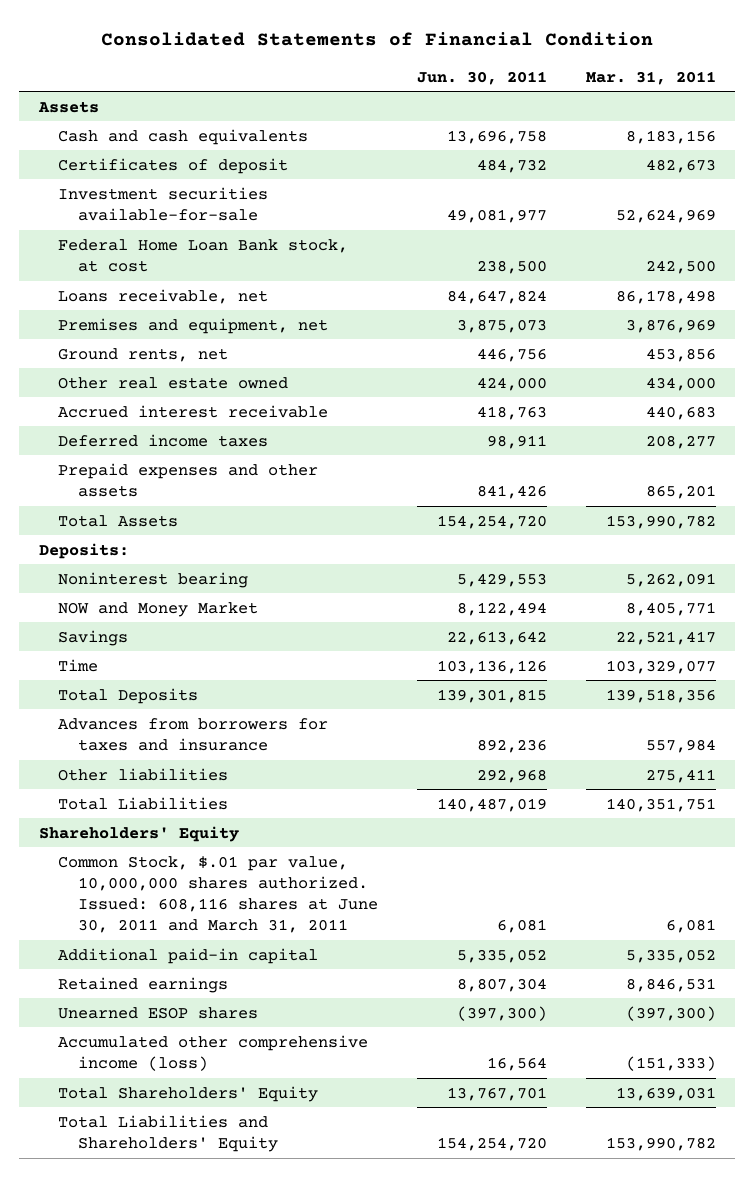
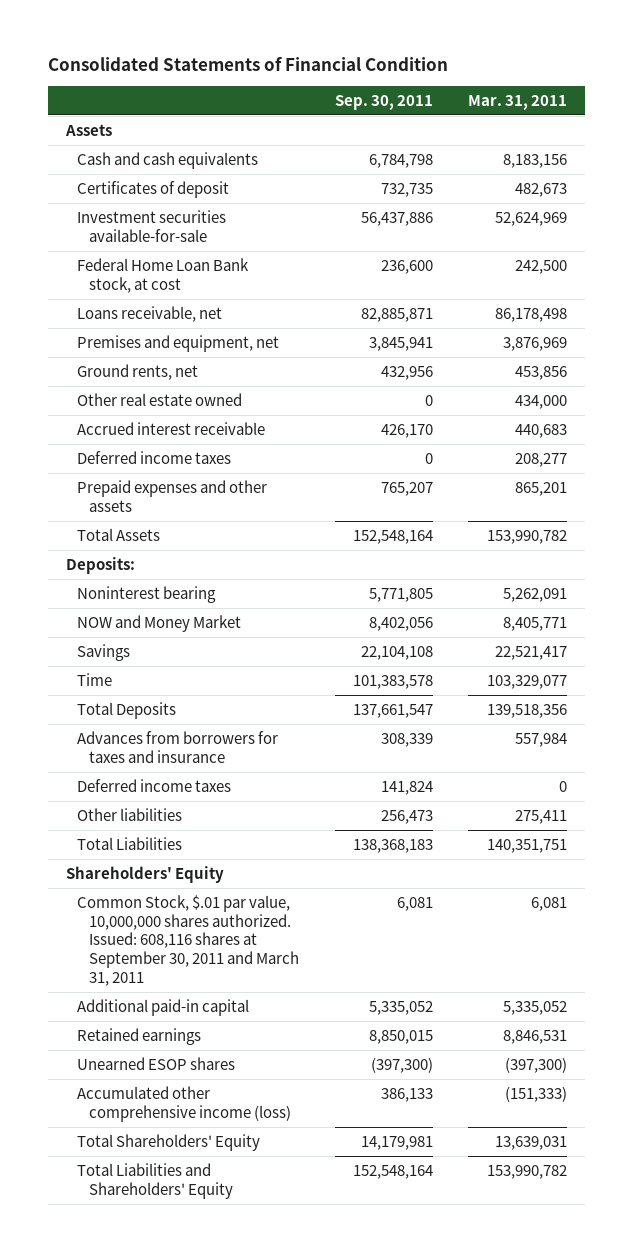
[417,70,548,85] Jun. 30, 2011 -> none
none -> [334,94,433,110] Sep. 30, 2011
none -> [77,778,232,792] Deferred income taxes
[58,855,379,934] Common Stock, $.01 par value, 10,000,000 shares authorized. Issued: 608,116 shares at June 30, 2011 and March 31, 2011 -> [77,894,299,986] Common Stock, $.01 par value, 10,000,000 shares authorized. Issued: 608,116 shares at September 30, 2011 and March 31, 2011

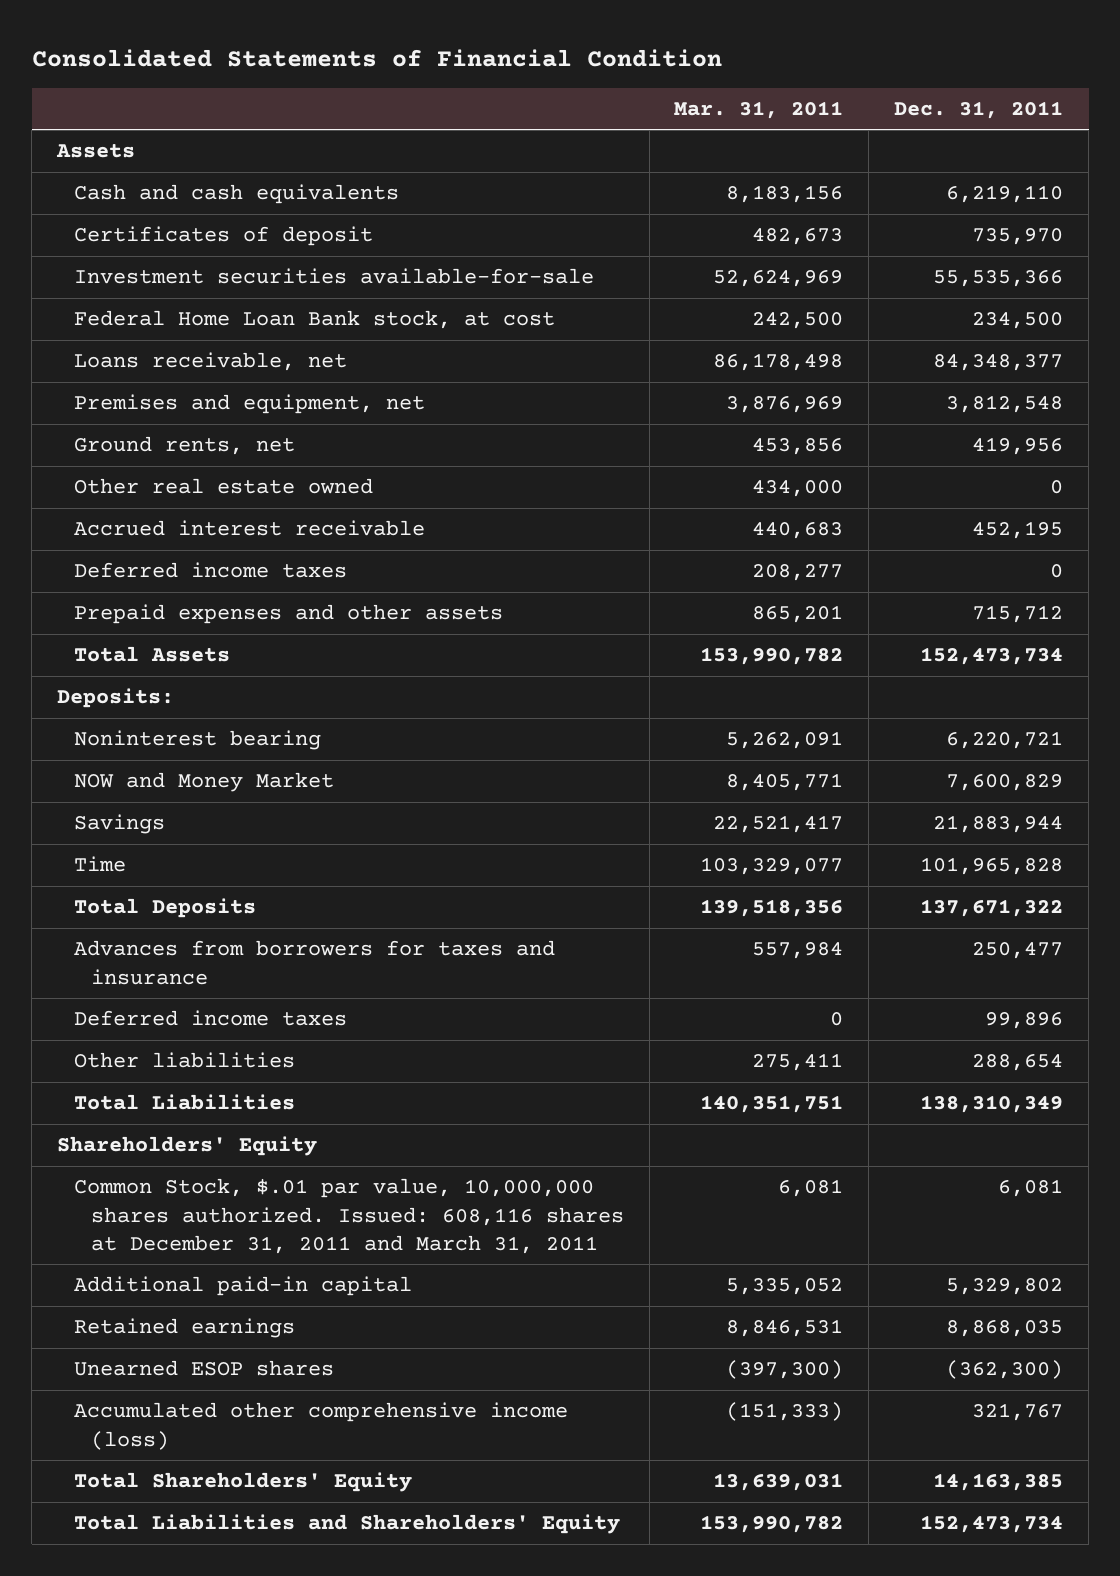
[334,94,433,110] Sep. 30, 2011 -> none
none -> [894,100,1064,119] Dec. 31, 2011
[77,894,299,986] Common Stock, $.01 par value, 10,000,000 shares authorized. Issued: 608,116 shares at September 30, 2011 and March 31, 2011 -> [73,1178,624,1254] Common Stock, $.01 par value, 10,000,000 shares authorized. Issued: 608,116 shares at December 31, 2011 and March 31, 2011

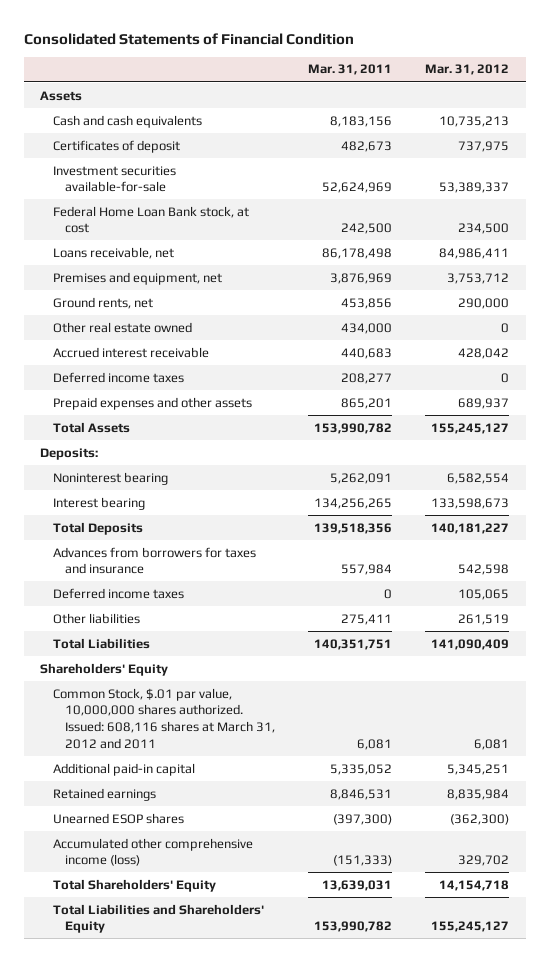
[894,100,1064,119] Dec. 31, 2011 -> none
none -> [425,64,510,76] Mar. 31, 2012
[73,772,334,793] NOW and Money Market -> none
[73,814,165,835] Savings -> none
[73,856,126,873] Time -> none
none -> [52,496,145,510] Interest bearing
[73,1178,624,1254] Common Stock, $.01 par value, 10,000,000 shares authorized. Issued: 608,116 shares at December 31, 2011 and March 31, 2011 -> [52,687,276,750] Common Stock, $.01 par value, 10,000,000 shares authorized. Issued: 608,116 shares at March 31, 2012 and 2011

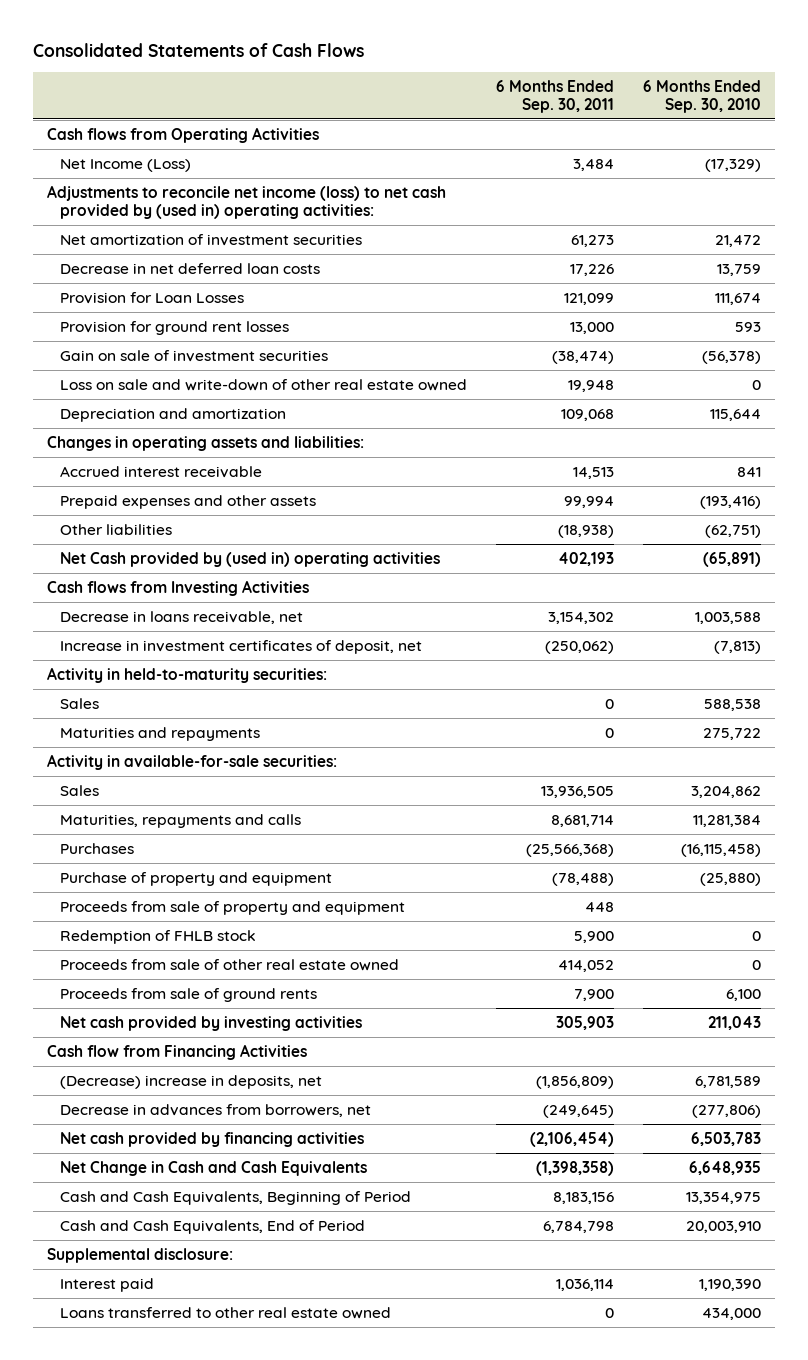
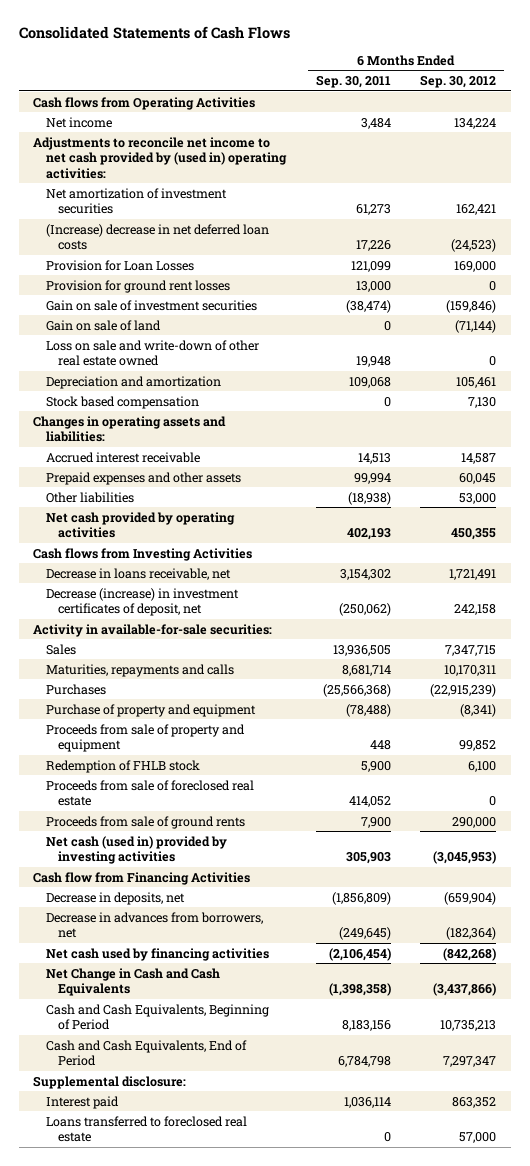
[642,79,761,113] 6 Months Ended Sep. 30, 2010 -> none
none -> [420,75,497,89] Sep. 30, 2012
[60,158,192,172] Net Income (Loss) -> [45,116,112,128] Net income
[47,184,447,220] Adjustments to reconcile net income (loss) to net cash provided by (used in) operating activities: -> [33,136,287,179] Adjustments to reconcile net income to net cash provided by (used in) operating activities:
[60,262,321,274] Decrease in net deferred loan costs -> [45,223,269,251] (Increase) decrease in net deferred loan costs
none -> [45,319,161,331] Gain on sale of land
none -> [45,395,199,409] Stock based compensation
[60,551,441,567] Net Cash provided by (used in) operating activities -> [45,511,235,539] Net cash provided by operating activities
[47,666,328,683] Activity in held-to-maturity securities: -> none
[60,697,100,709] Sales -> none
[60,726,261,741] Maturities and repayments -> none
[60,639,423,654] Increase in investment certificates of deposit, net -> [45,587,239,617] Decrease (increase) in investment certificates of deposit, net
[60,958,400,971] Proceeds from sale of other real estate owned -> [45,779,254,807] Proceeds from sale of foreclosed real estate
[60,1015,363,1031] Net cash provided by investing activities -> [45,835,227,865] Net cash (used in) provided by investing activities
[60,1074,323,1089] (Decrease) increase in deposits, net -> [45,891,185,905] Decrease in deposits, net
[60,1131,365,1147] Net cash provided by financing activities -> [45,947,269,961] Net cash used by financing activities
[60,1306,392,1319] Loans transferred to other real estate owned -> [45,1115,247,1143] Loans transferred to foreclosed real estate

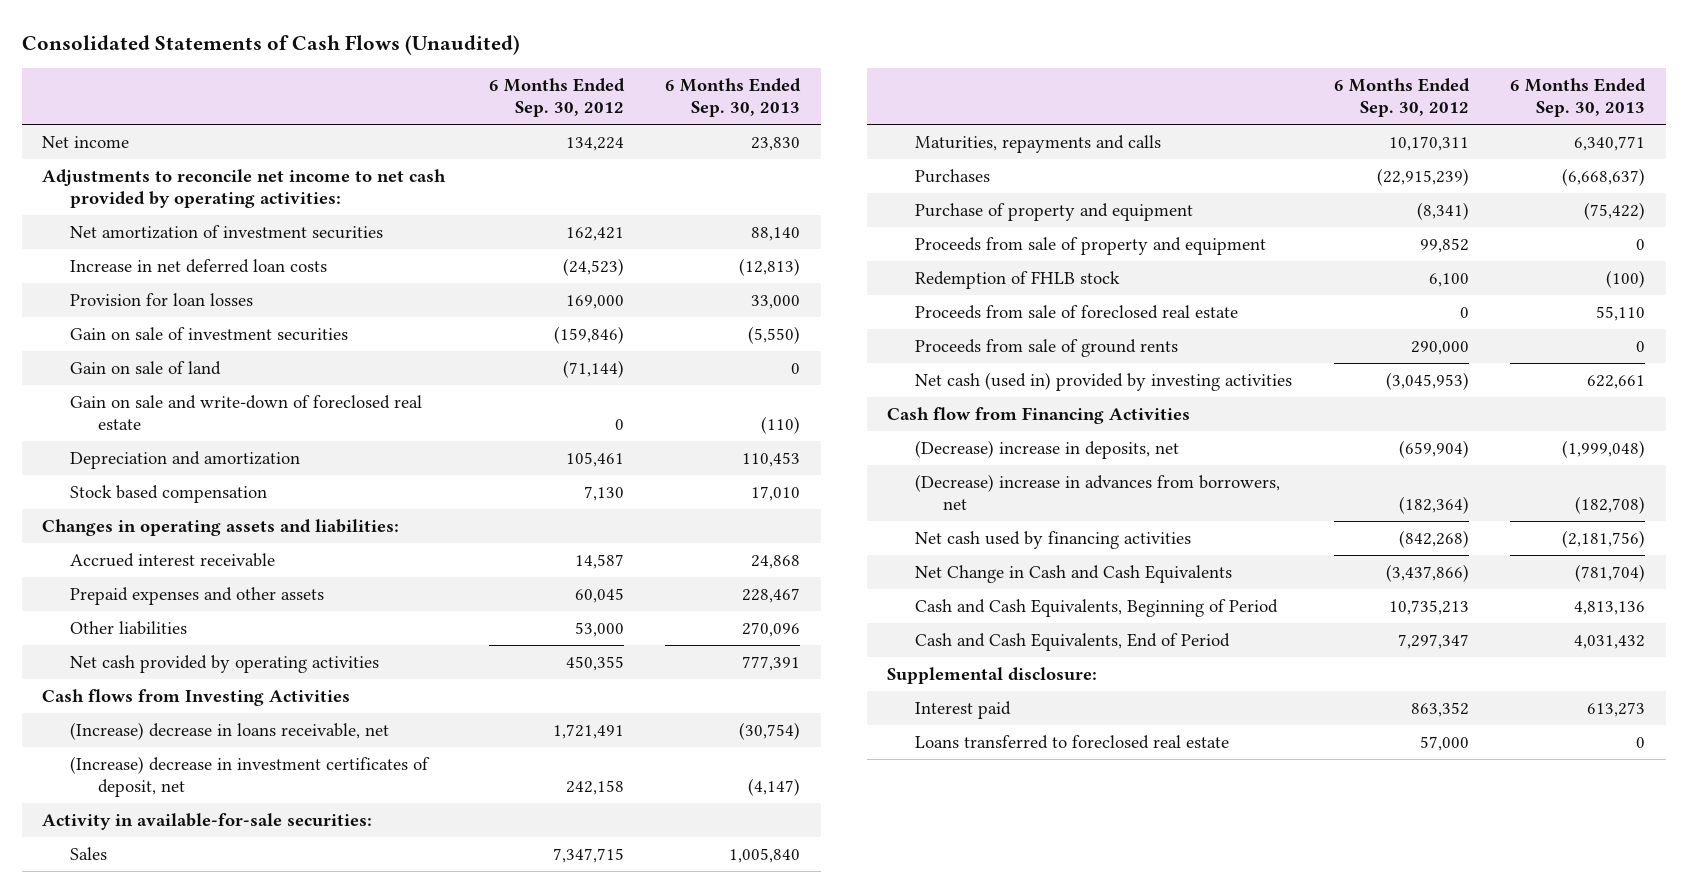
[18,26,290,40] Consolidated Statements of Cash Flows -> [21,34,520,55] Consolidated Statements of Cash Flows (Unaudited)
[315,75,391,89] Sep. 30, 2011 -> none
none -> [665,78,802,118] 6 Months Ended Sep. 30, 2013
[33,96,256,110] Cash flows from Operating Activities -> none
[33,136,287,179] Adjustments to reconcile net income to net cash provided by (used in) operating activities: -> [42,169,447,209] Adjustments to reconcile net income to net cash provided by operating activities:
[45,259,194,271] Provision for Loan Losses -> none
[45,223,269,251] (Increase) decrease in net deferred loan costs -> [70,259,328,274] Increase in net deferred loan costs
[45,279,230,293] Provision for ground rent losses -> [70,293,254,307] Provision for loan losses
[489,280,497,291] 0 -> [565,295,624,310] 169,000
[45,339,259,367] Loss on sale and write-down of other real estate owned -> [70,395,423,431] Gain on sale and write-down of foreclosed real estate
[45,567,231,580] Decrease in loans receivable, net -> [70,722,390,741] (Increase) decrease in loans receivable, net
[45,587,239,617] Decrease (increase) in investment certificates of deposit, net -> [70,756,431,798] (Increase) decrease in investment certificates of deposit, net
[45,891,185,905] Decrease in deposits, net -> [915,440,1180,460] (Decrease) increase in deposits, net
[45,911,263,939] Decrease in advances from borrowers, net -> [915,474,1281,511] (Decrease) increase in advances from borrowers, net

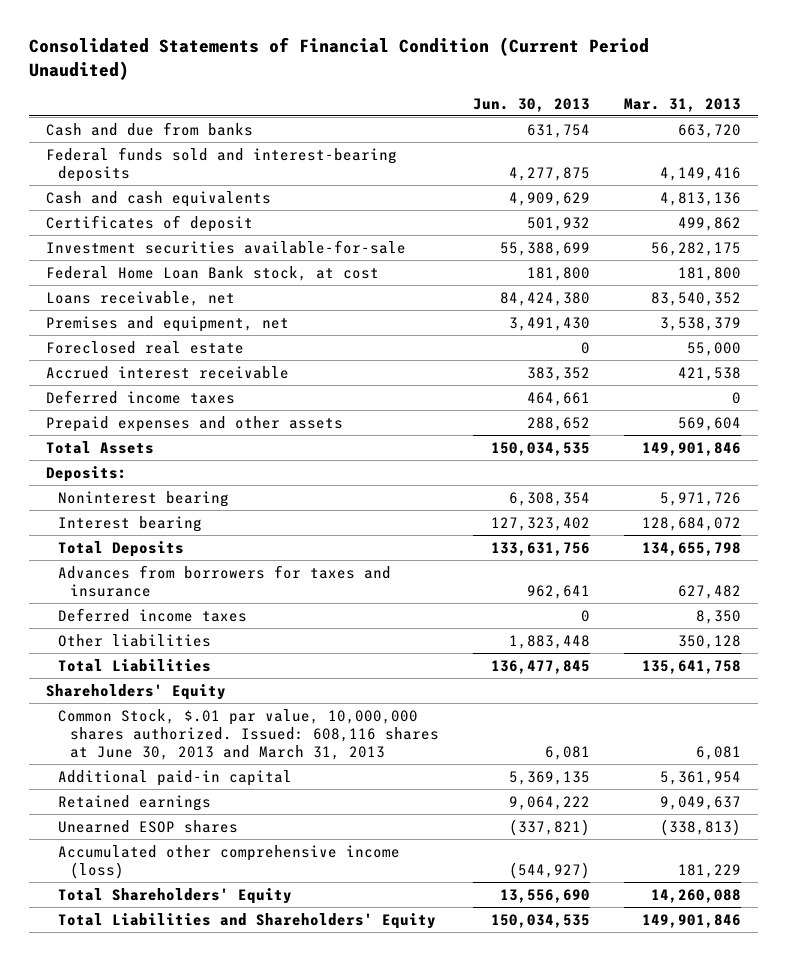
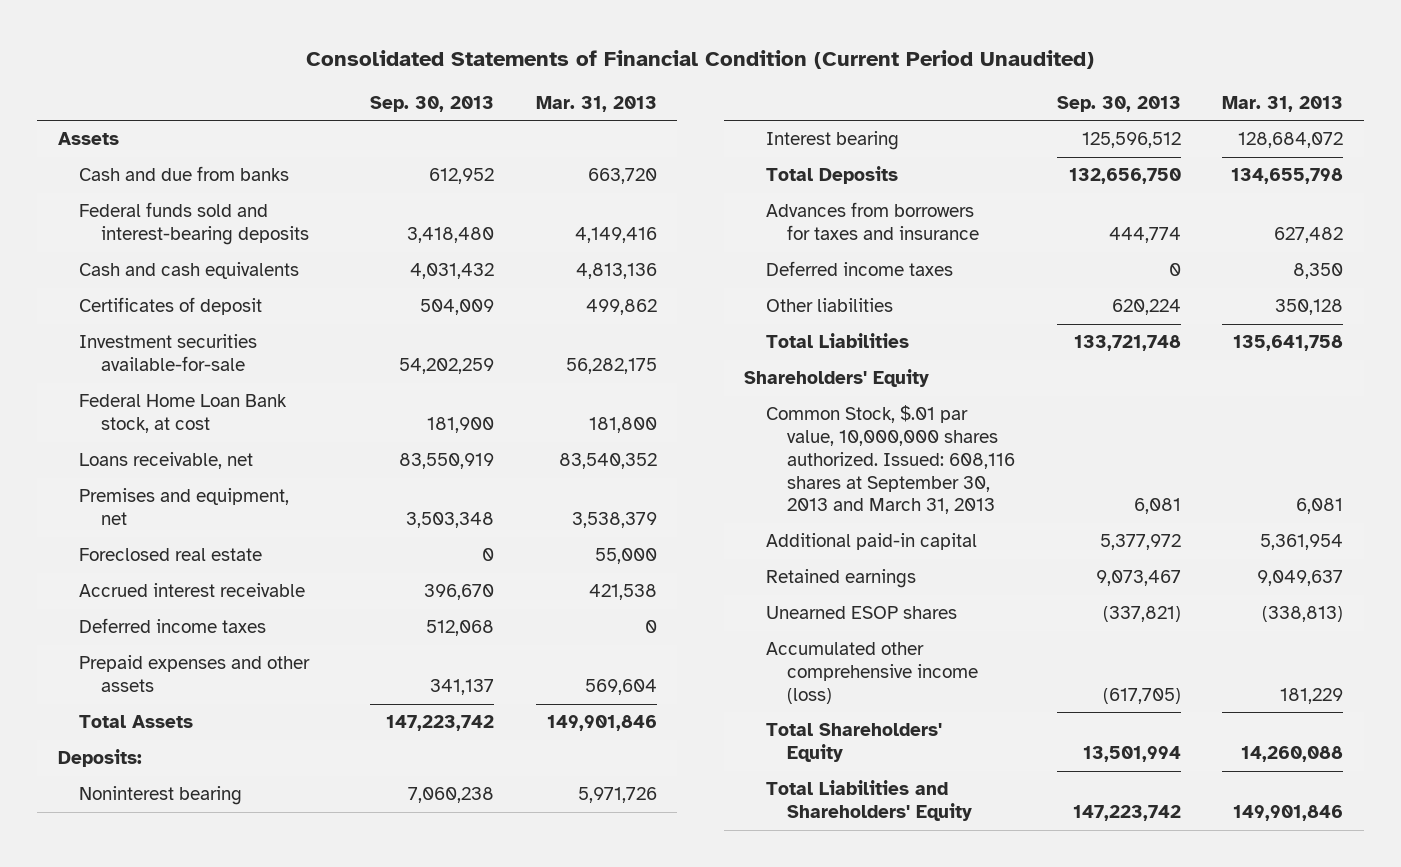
[472,97,590,112] Jun. 30, 2013 -> none
none -> [370,95,495,112] Sep. 30, 2013
none -> [57,132,119,146] Assets
[57,708,439,761] Common Stock, $.01 par value, 10,000,000 shares authorized. Issued: 608,116 shares at June 30, 2013 and March 31, 2013 -> [765,405,1016,515] Common Stock, $.01 par value, 10,000,000 shares authorized. Issued: 608,116 shares at September 30, 2013 and March 31, 2013

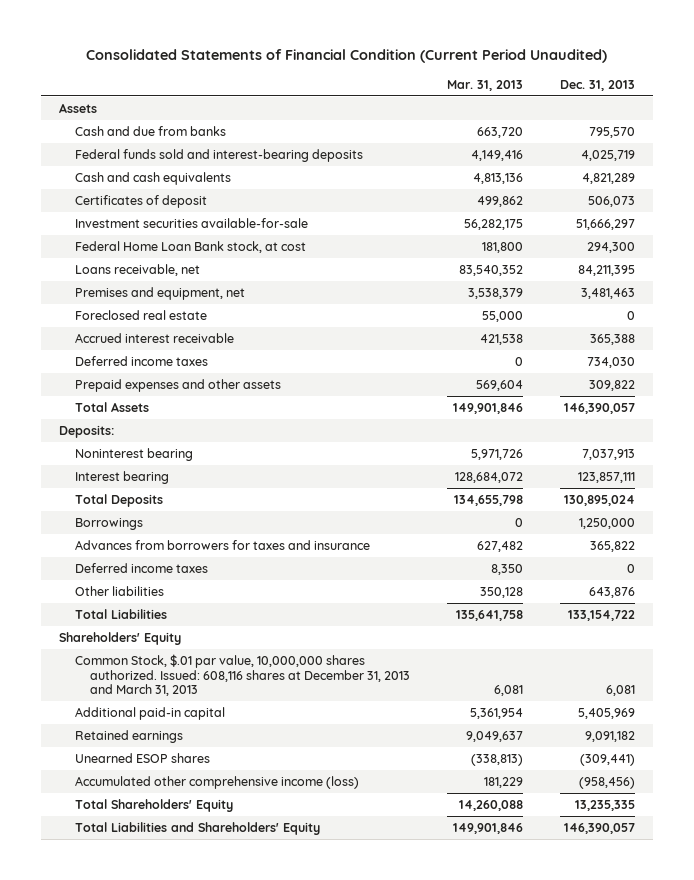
[370,95,495,112] Sep. 30, 2013 -> none
none -> [559,79,635,91] Dec. 31, 2013
none -> [74,518,143,531] Borrowings
[765,405,1016,515] Common Stock, $.01 par value, 10,000,000 shares authorized. Issued: 608,116 shares at September 30, 2013 and March 31, 2013 -> [74,654,411,697] Common Stock, $.01 par value, 10,000,000 shares authorized. Issued: 608,116 shares at December 31, 2013 and March 31, 2013

